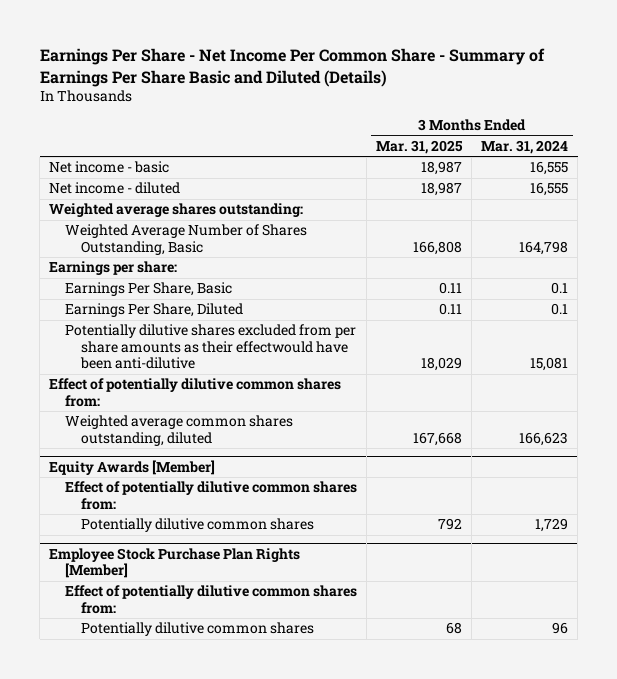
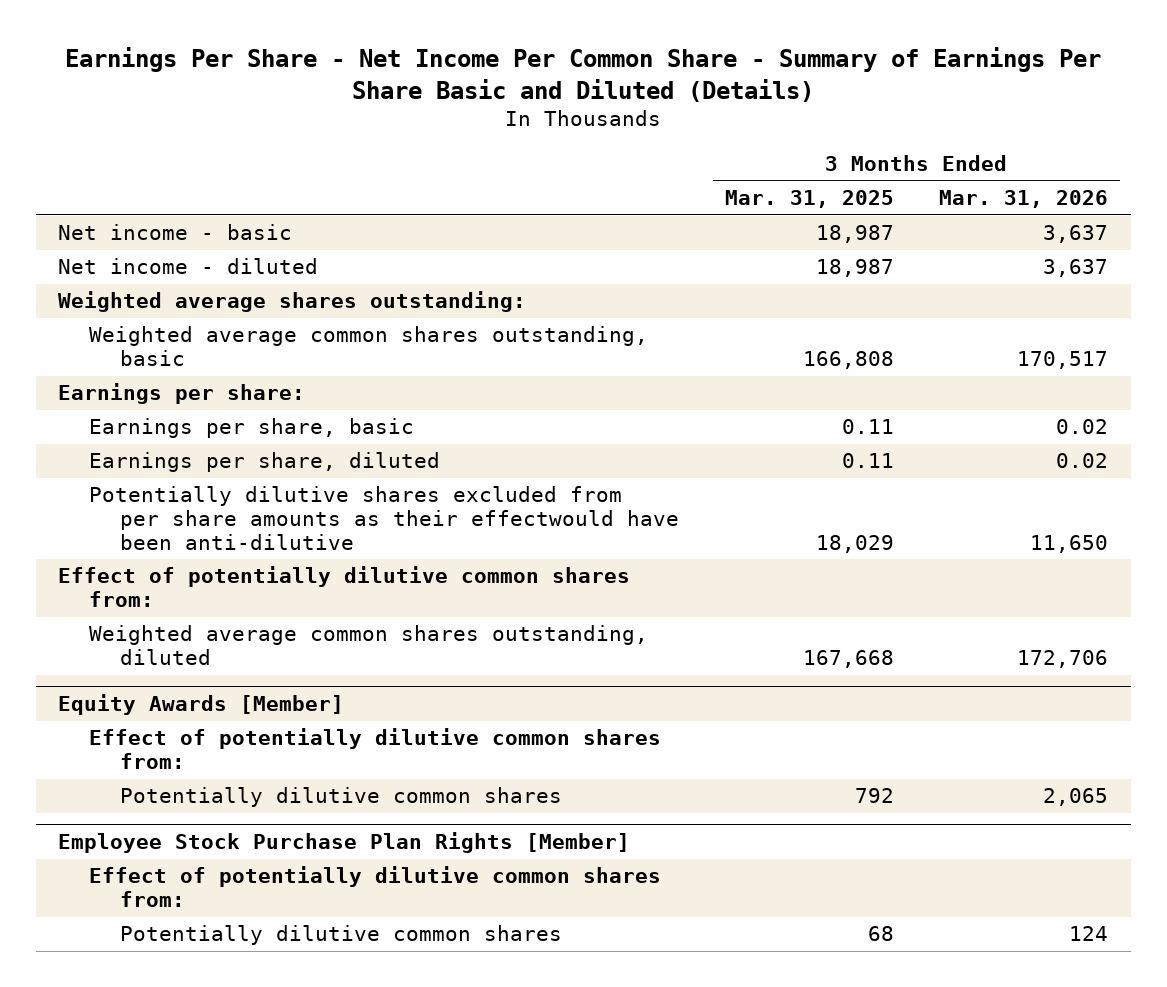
[481,139,569,154] Mar. 31, 2024 -> none
none -> [939,189,1109,208] Mar. 31, 2026
[65,224,308,255] Weighted Average Number of Shares Outstanding, Basic -> [89,326,649,367] Weighted average common shares outstanding, basic
[65,282,233,297] Earnings Per Share, Basic -> [89,418,415,439] Earnings per share, basic
[65,303,244,318] Earnings Per Share, Diluted -> [89,452,441,473] Earnings per share, diluted

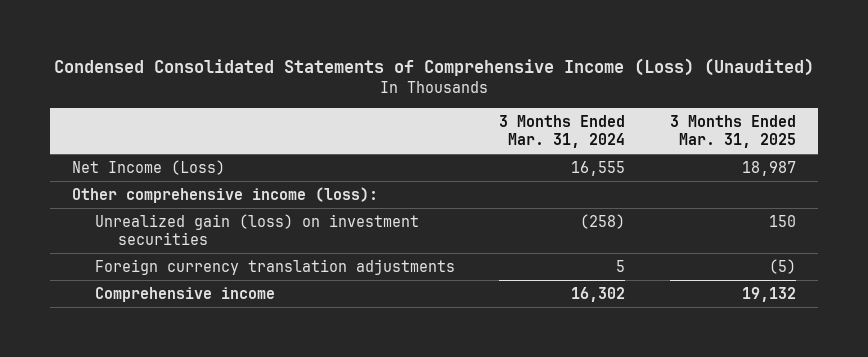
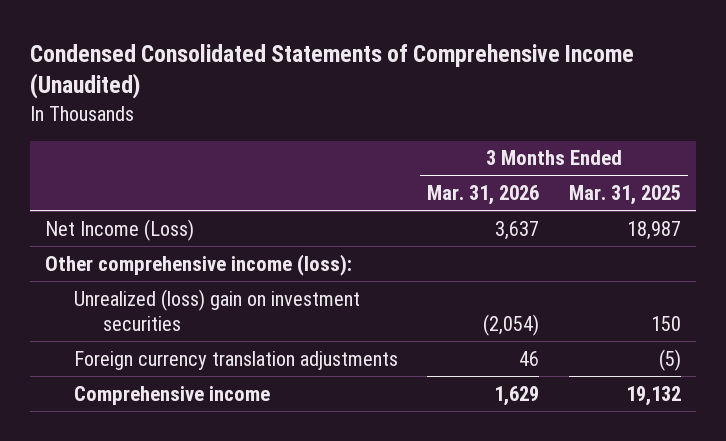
[53,57,814,76] Condensed Consolidated Statements of Comprehensive Income (Loss) (Unaudited) -> [30,43,635,100] Condensed Consolidated Statements of Comprehensive Income (Unaudited)
[499,114,626,149] 3 Months Ended Mar. 31, 2024 -> none
none -> [427,185,540,206] Mar. 31, 2026
[95,213,420,246] Unrealized gain (loss) on investment securities -> [73,288,360,332] Unrealized (loss) gain on investment securities

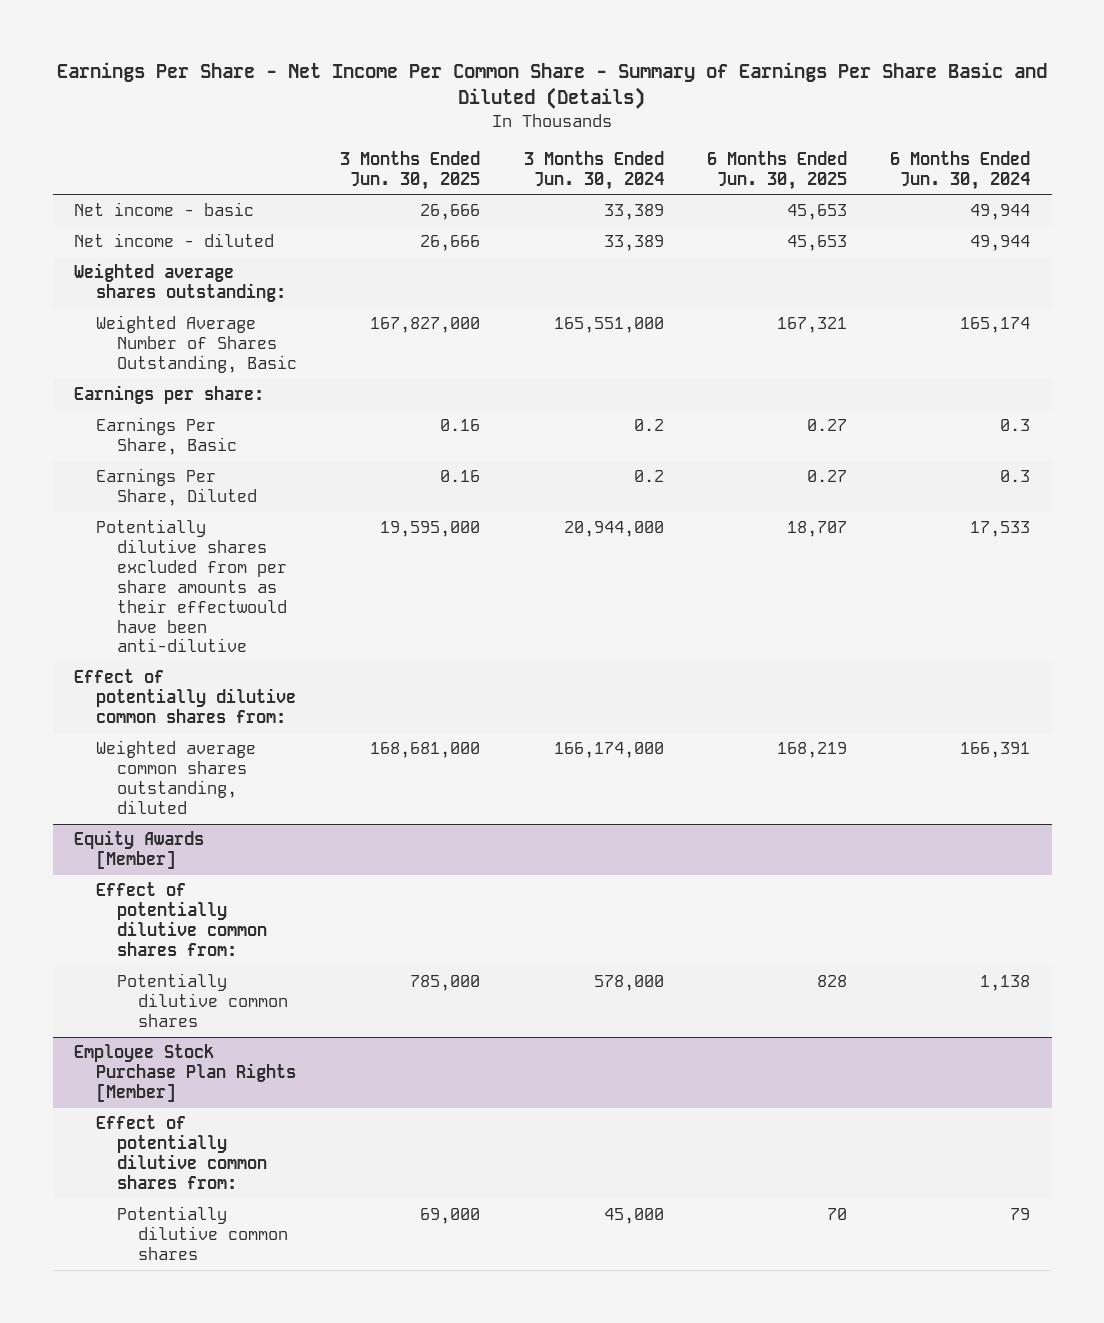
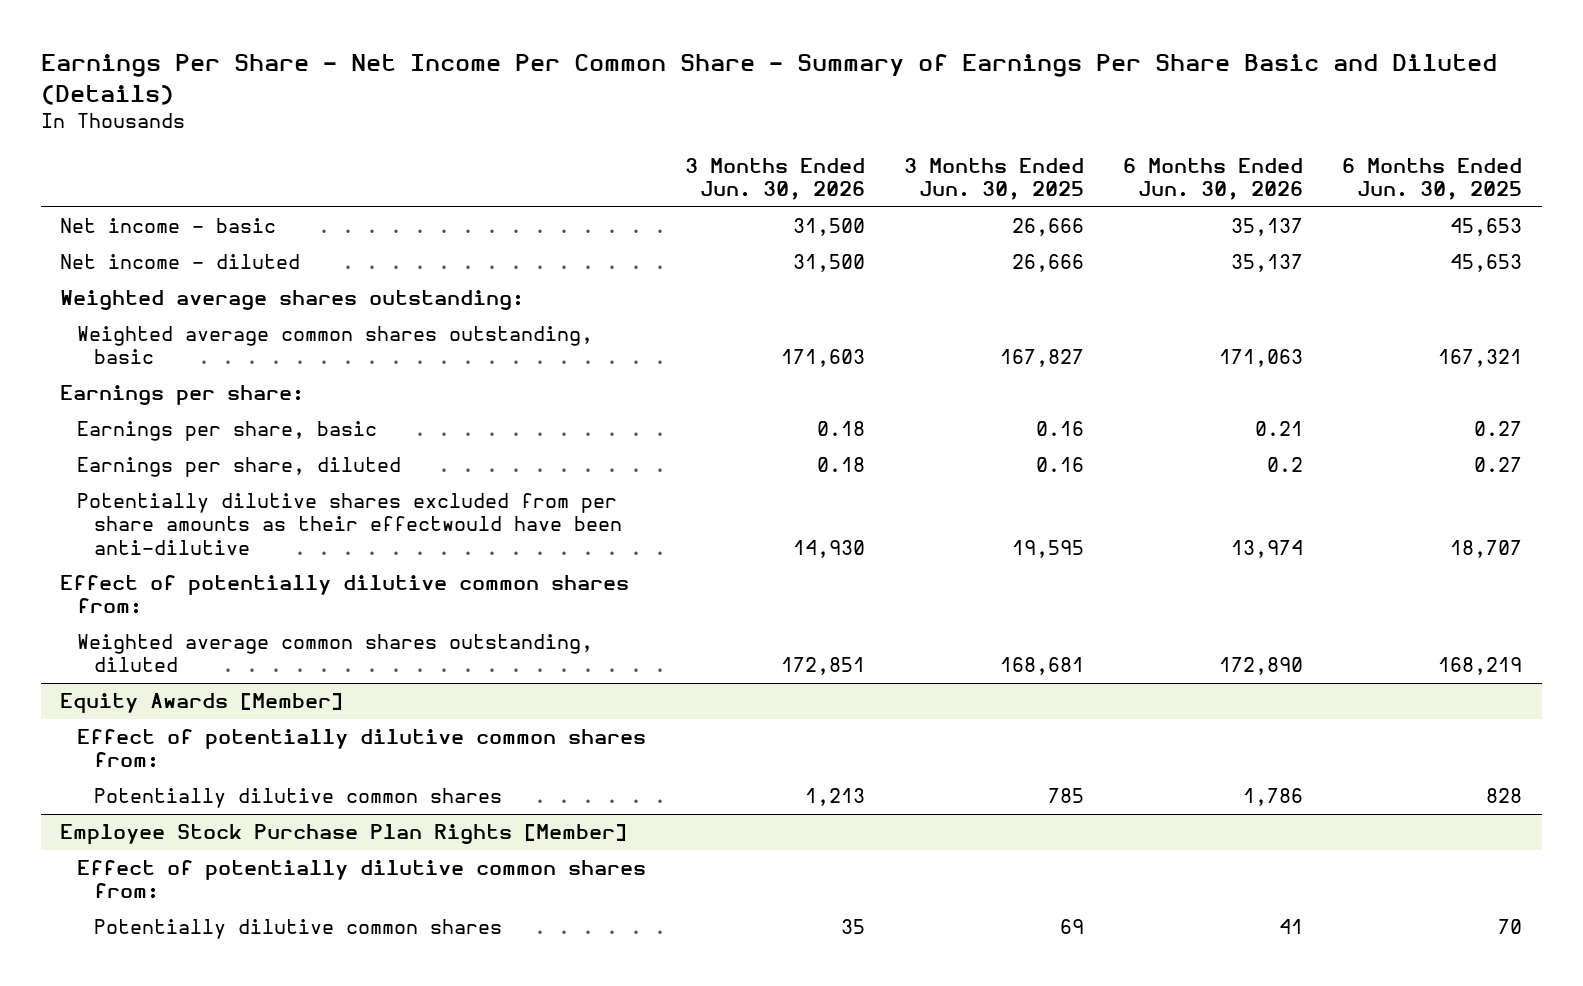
[523,150,664,190] 3 Months Ended Jun. 30, 2024 -> none
[890,150,1031,190] 6 Months Ended Jun. 30, 2024 -> none
none -> [685,158,866,201] 3 Months Ended Jun. 30, 2026
none -> [1123,158,1304,201] 6 Months Ended Jun. 30, 2026
[95,315,297,374] Weighted Average Number of Shares Outstanding, Basic -> [77,326,594,365] Weighted average common shares outstanding, basic
[370,317,481,334] 167,827,000 -> [1000,349,1085,368] 167,827
[95,417,237,456] Earnings Per Share, Basic -> [77,421,378,442] Earnings per share, basic
[95,468,257,507] Earnings Per Share, Diluted -> [77,457,402,478] Earnings per share, diluted
[380,521,481,538] 19,595,000 -> [1012,539,1085,558] 19,595
[370,742,481,759] 168,681,000 -> [1000,657,1085,676] 168,681
[410,975,481,992] 785,000 -> [1048,788,1085,804] 785
[420,1208,481,1225] 69,000 -> [1060,919,1085,935] 69

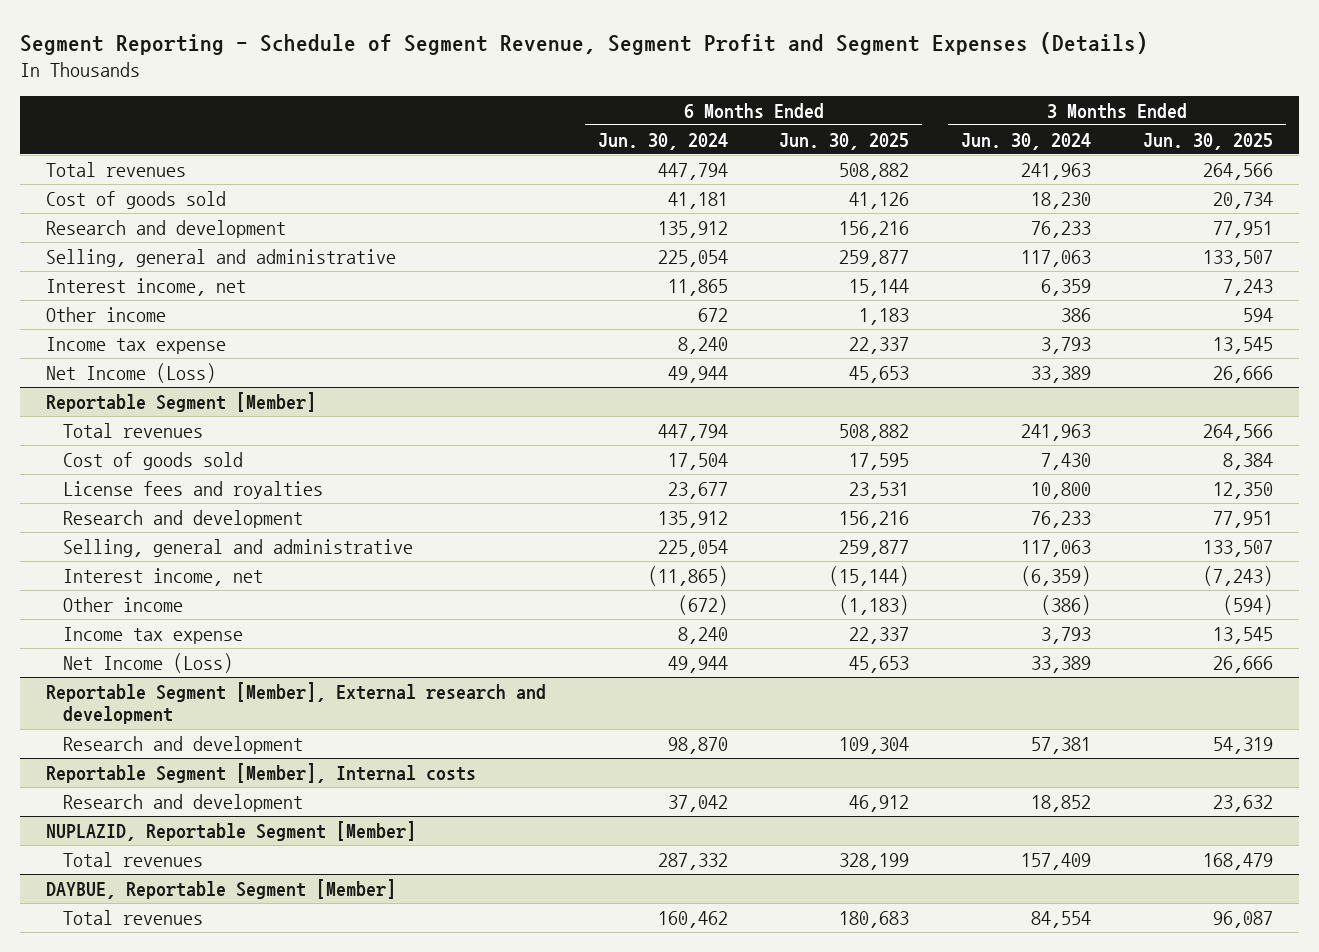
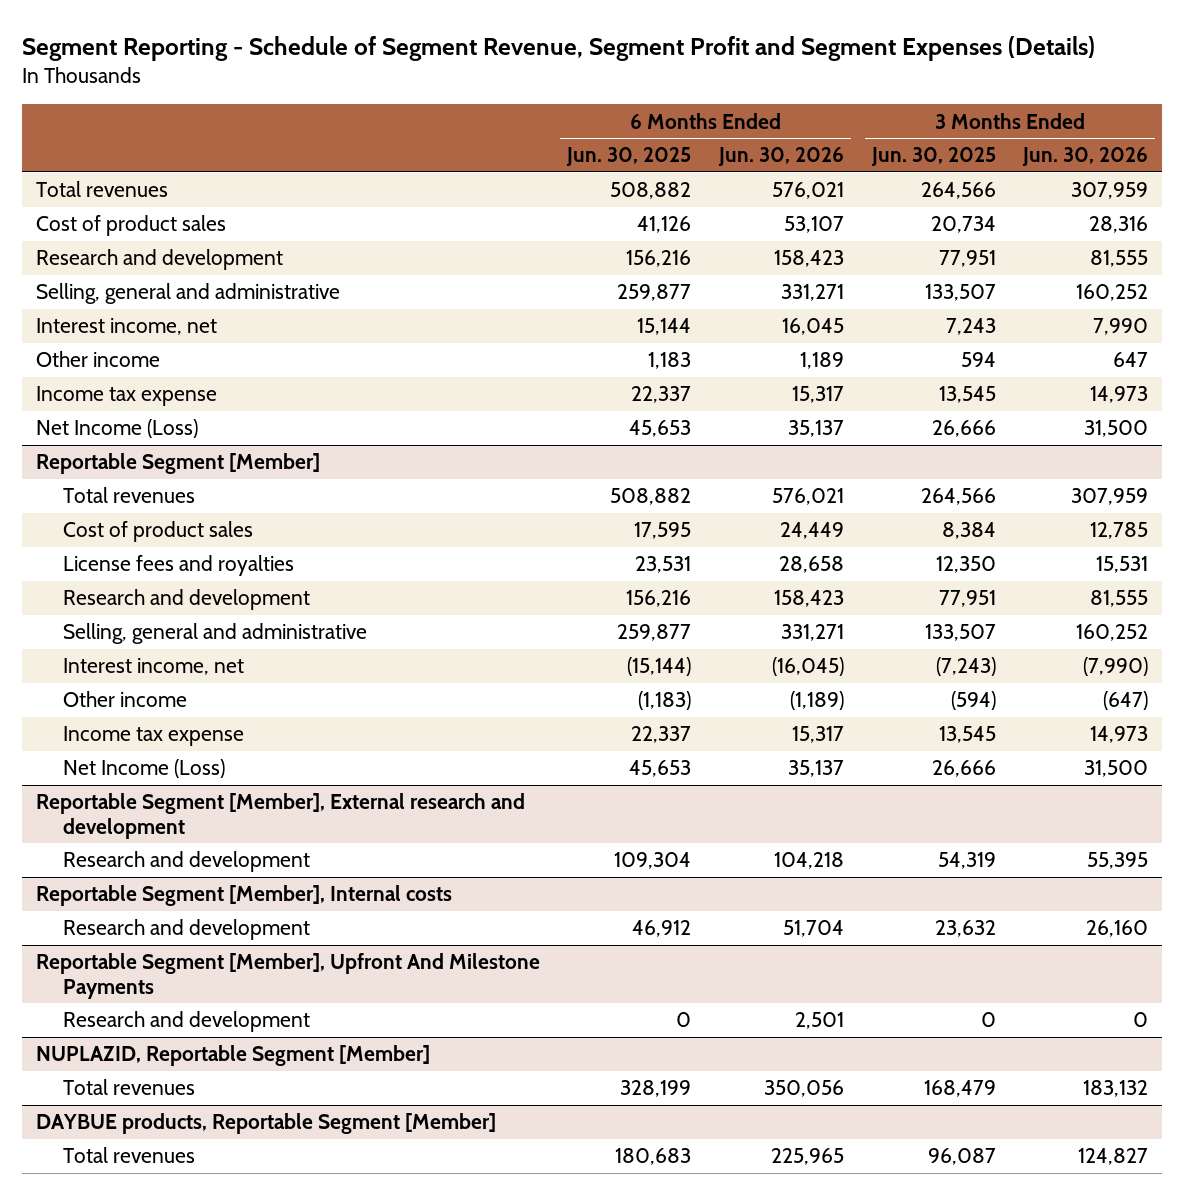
[597,132,728,150] Jun. 30, 2024 -> none
[961,132,1092,150] Jun. 30, 2024 -> none
none -> [717,147,844,167] Jun. 30, 2026
none -> [1022,147,1149,167] Jun. 30, 2026
[46,190,227,209] Cost of goods sold -> [35,215,226,237] Cost of product sales
[63,451,244,470] Cost of goods sold -> [63,521,254,543] Cost of product sales
none -> [35,953,540,1000] Reportable Segment [Member], Upfront And Milestone Payments
none -> [63,1011,311,1033] Research and development
[46,878,397,899] DAYBUE, Reportable Segment [Member] -> [35,1113,496,1135] DAYBUE products, Reportable Segment [Member]

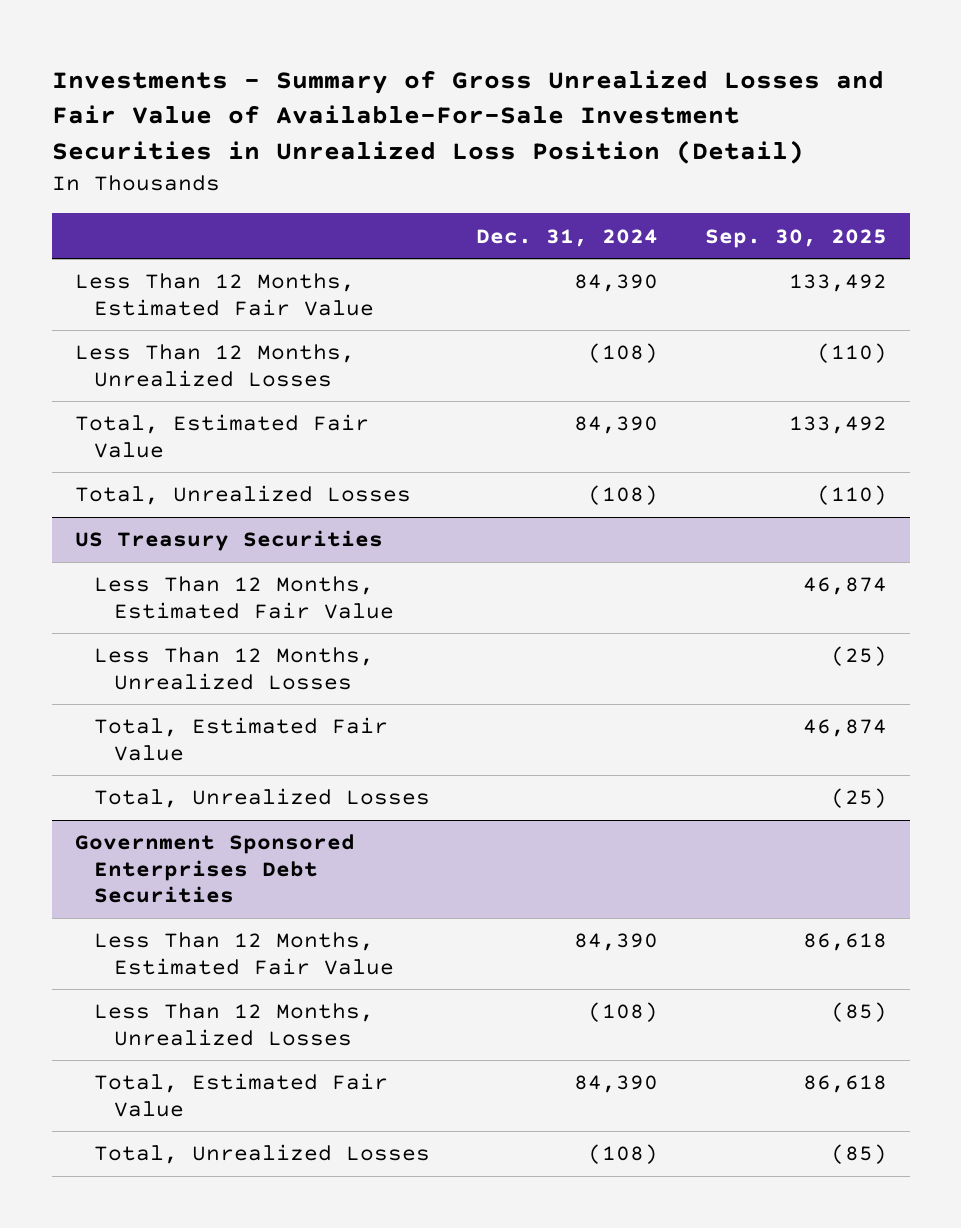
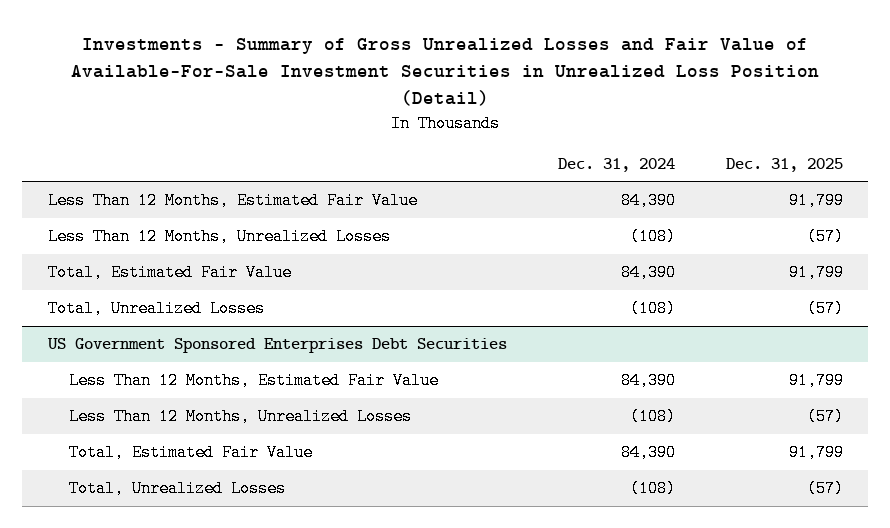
[704,228,887,248] Sep. 30, 2025 -> none
none -> [725,157,843,172] Dec. 31, 2025
[74,530,383,552] US Treasury Securities -> none
[94,576,394,619] Less Than 12 Months, Estimated Fair Value -> none
[94,647,375,690] Less Than 12 Months, Unrealized Losses -> none
[94,717,389,761] Total, Estimated Fair Value -> none
[94,788,431,809] Total, Unrealized Losses -> none
[74,834,355,904] Government Sponsored Enterprises Debt Securities -> [46,338,507,354] US Government Sponsored Enterprises Debt Securities

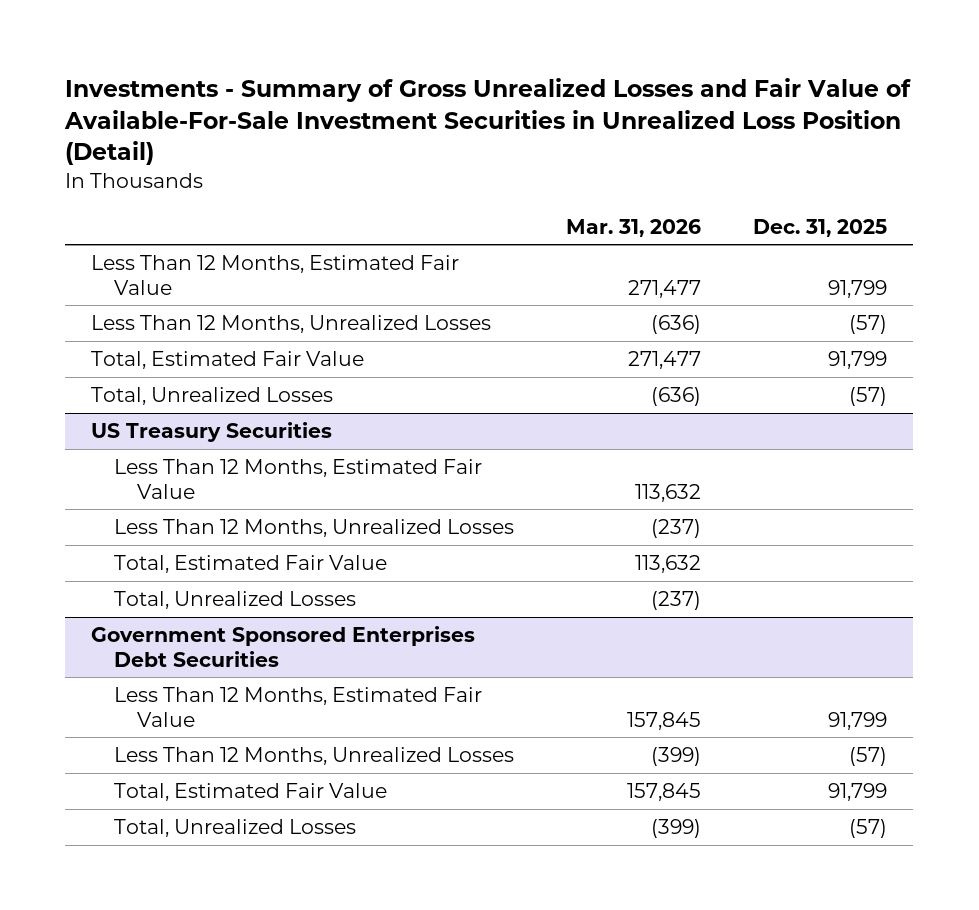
[557,157,675,172] Dec. 31, 2024 -> none
none -> [566,218,702,237] Mar. 31, 2026
none -> [91,421,333,442] US Treasury Securities
none -> [114,458,483,499] Less Than 12 Months, Estimated Fair Value
none -> [114,518,515,537] Less Than 12 Months, Unrealized Losses
none -> [114,554,388,573] Total, Estimated Fair Value
none -> [114,590,357,609] Total, Unrealized Losses
[46,338,507,354] US Government Sponsored Enterprises Debt Securities -> [91,625,476,667] Government Sponsored Enterprises Debt Securities

